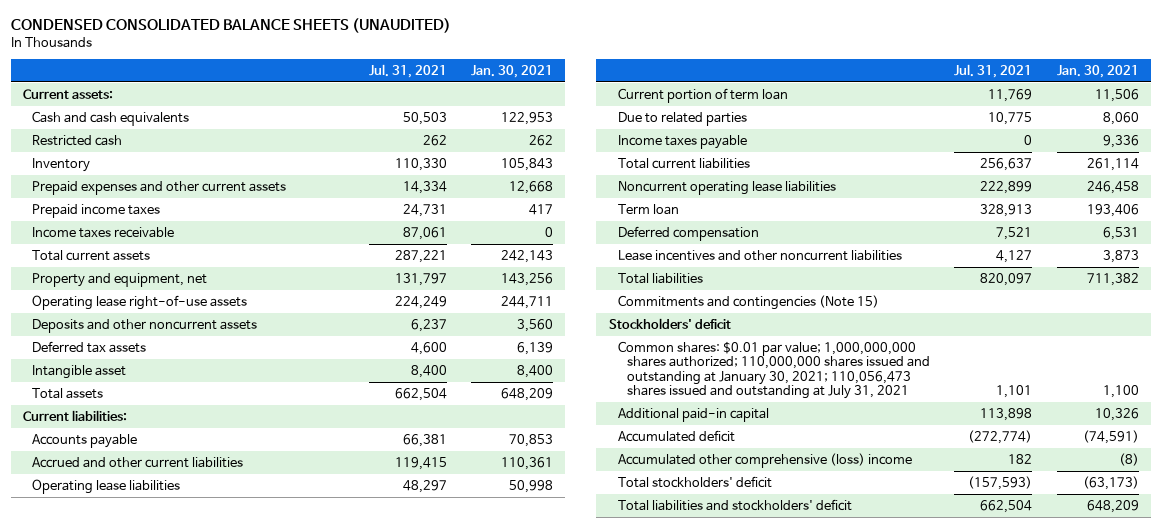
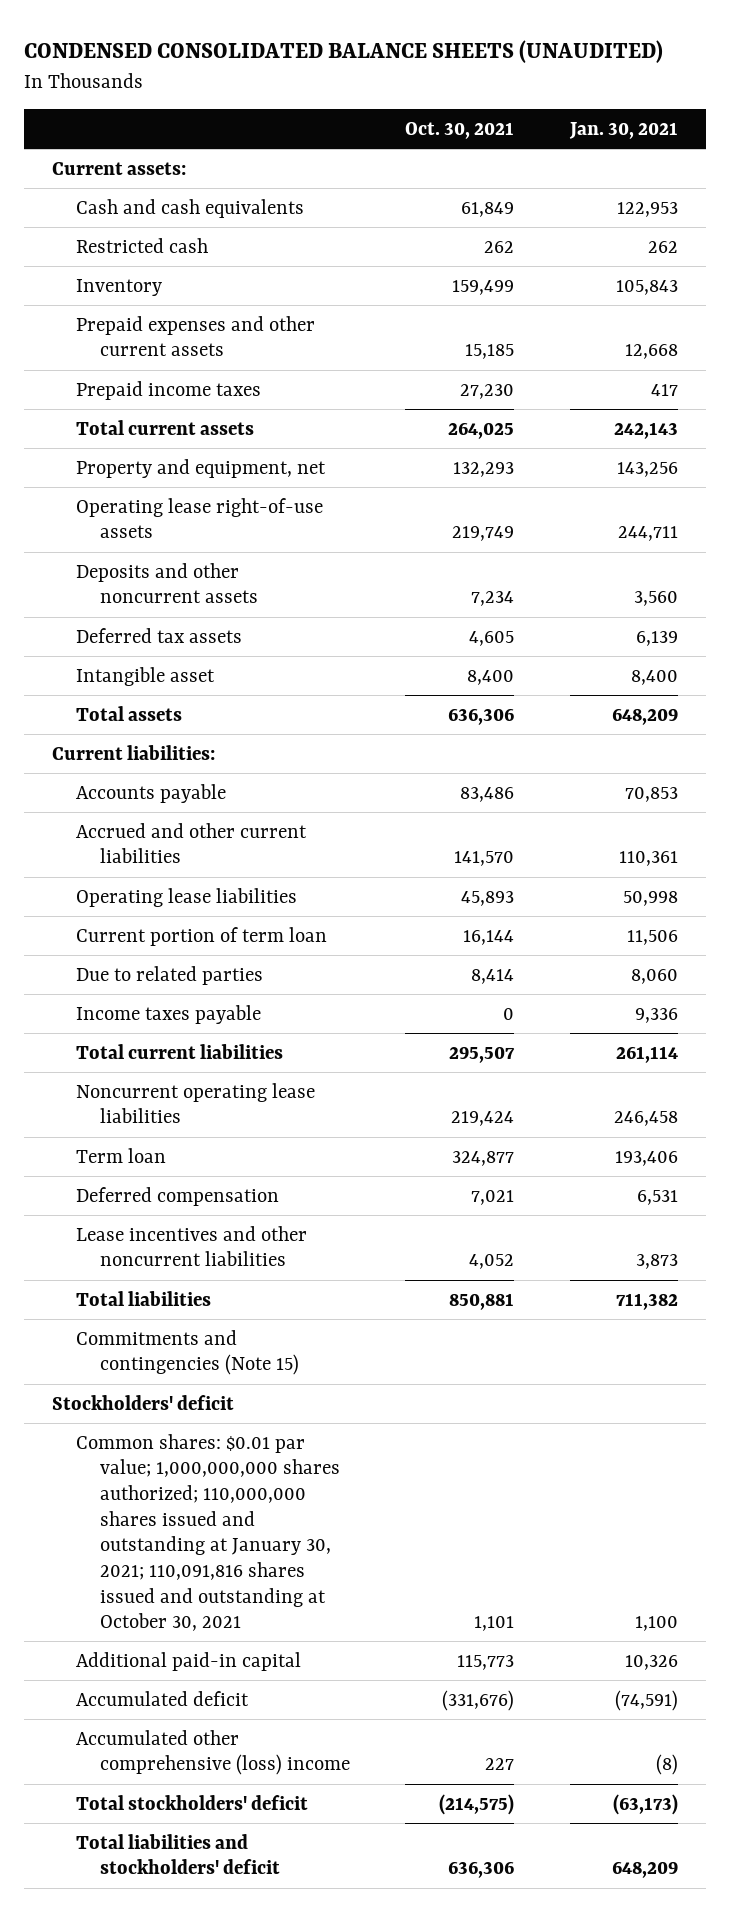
[368,64,447,79] Jul. 31, 2021 -> none
none -> [405,122,515,140] Oct. 30, 2021
[32,226,175,238] Income taxes receivable -> none
[617,340,930,399] Common shares: $0.01 par value; 1,000,000,000 shares authorized; 110,000,000 shares issued and outstanding at January 30, 2021; 110,056,473 shares issued and outstanding at July 31, 2021 -> [75,1433,340,1632] Common shares: $0.01 par value; 1,000,000,000 shares authorized; 110,000,000 shares issued and outstanding at January 30, 2021; 110,091,816 shares issued and outstanding at October 30, 2021

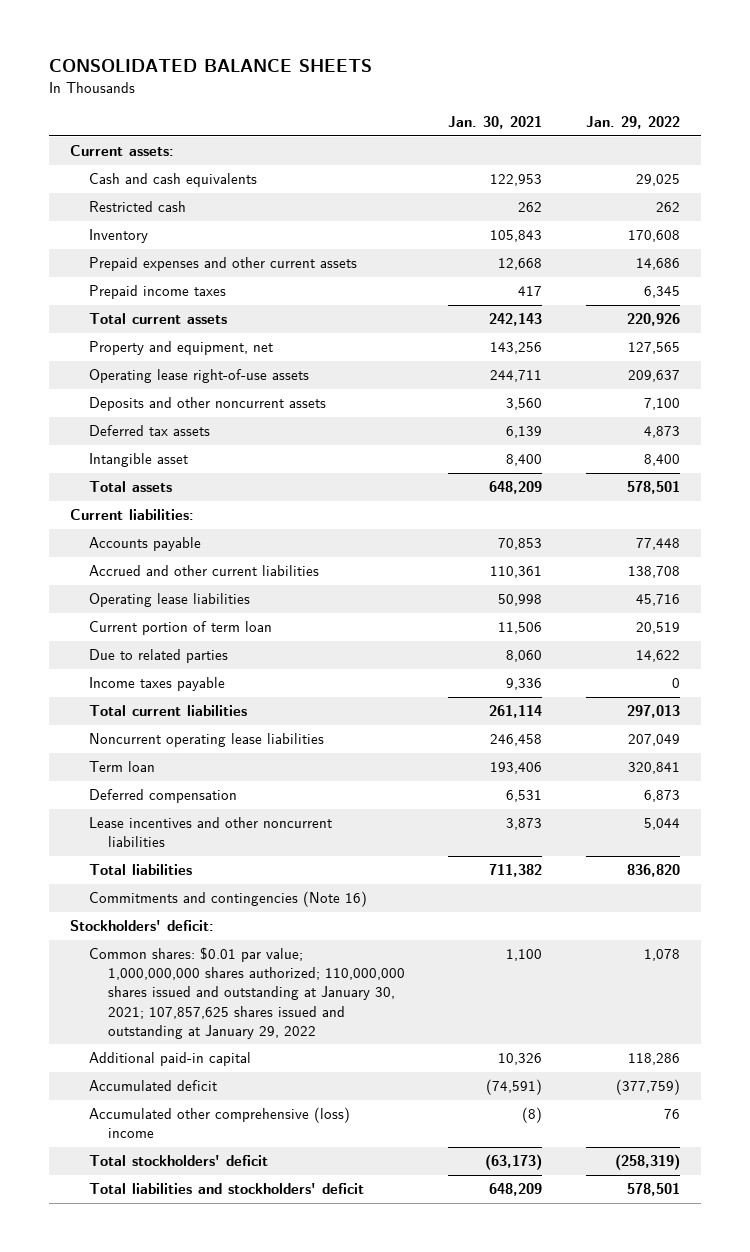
[24,40,664,64] CONDENSED CONSOLIDATED BALANCE SHEETS (UNAUDITED) -> [48,59,372,73] CONSOLIDATED BALANCE SHEETS
[405,122,515,140] Oct. 30, 2021 -> none
none -> [585,116,680,130] Jan. 29, 2022
[75,1329,299,1376] Commitments and contingencies (Note 15) -> [89,891,368,908] Commitments and contingencies (Note 16)
[51,1394,234,1410] Stockholders' deficit -> [70,920,215,932] Stockholders' deficit:
[75,1433,340,1632] Common shares: $0.01 par value; 1,000,000,000 shares authorized; 110,000,000 shares issued and outstanding at January 30, 2021; 110,091,816 shares issued and outstanding at October 30, 2021 -> [89,947,406,1039] Common shares: $0.01 par value; 1,000,000,000 shares authorized; 110,000,000 shares issued and outstanding at January 30, 2021; 107,857,625 shares issued and outstanding at January 29, 2022

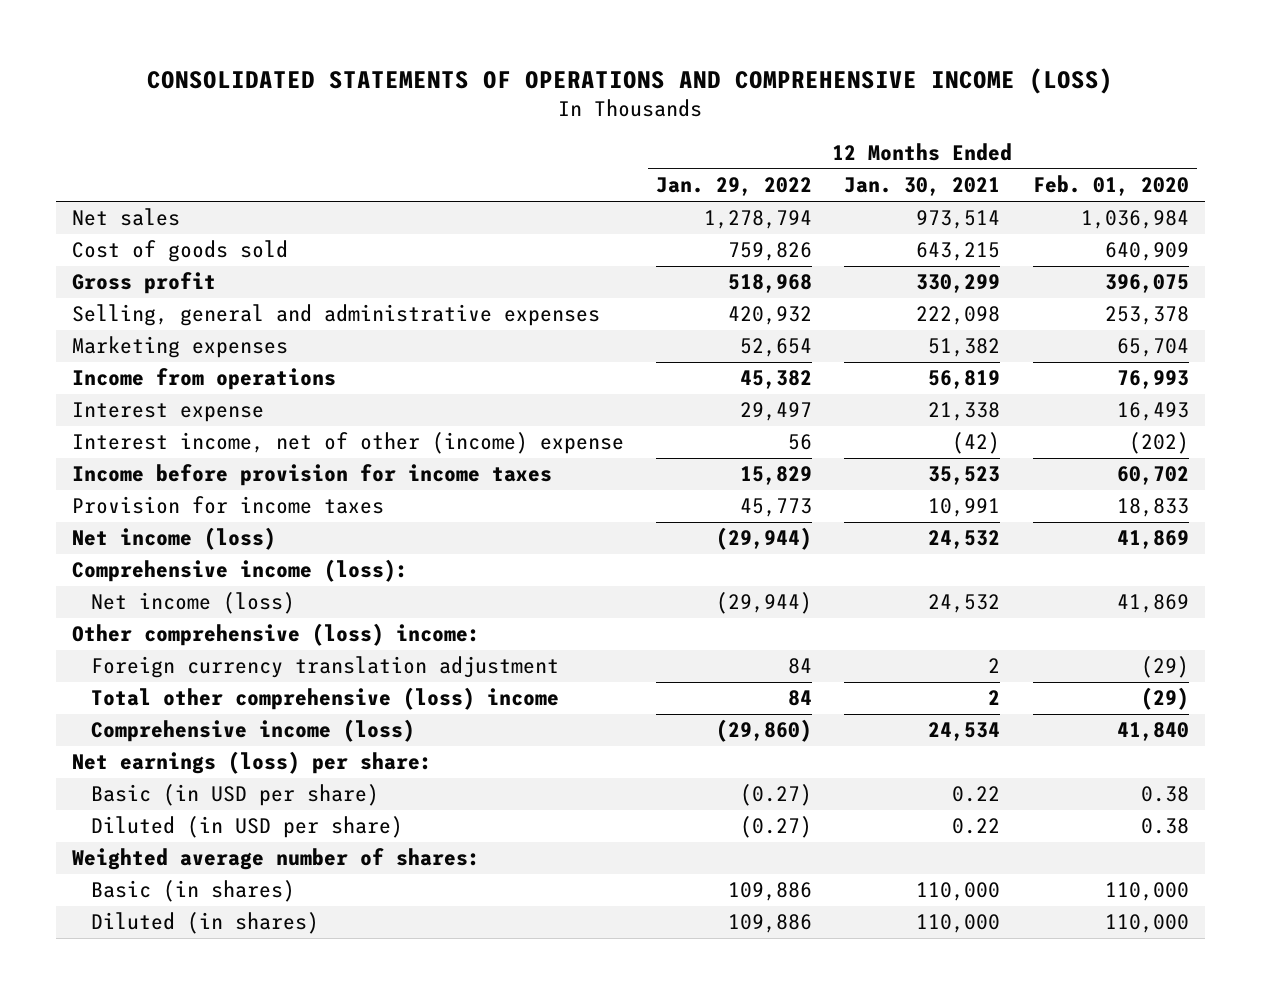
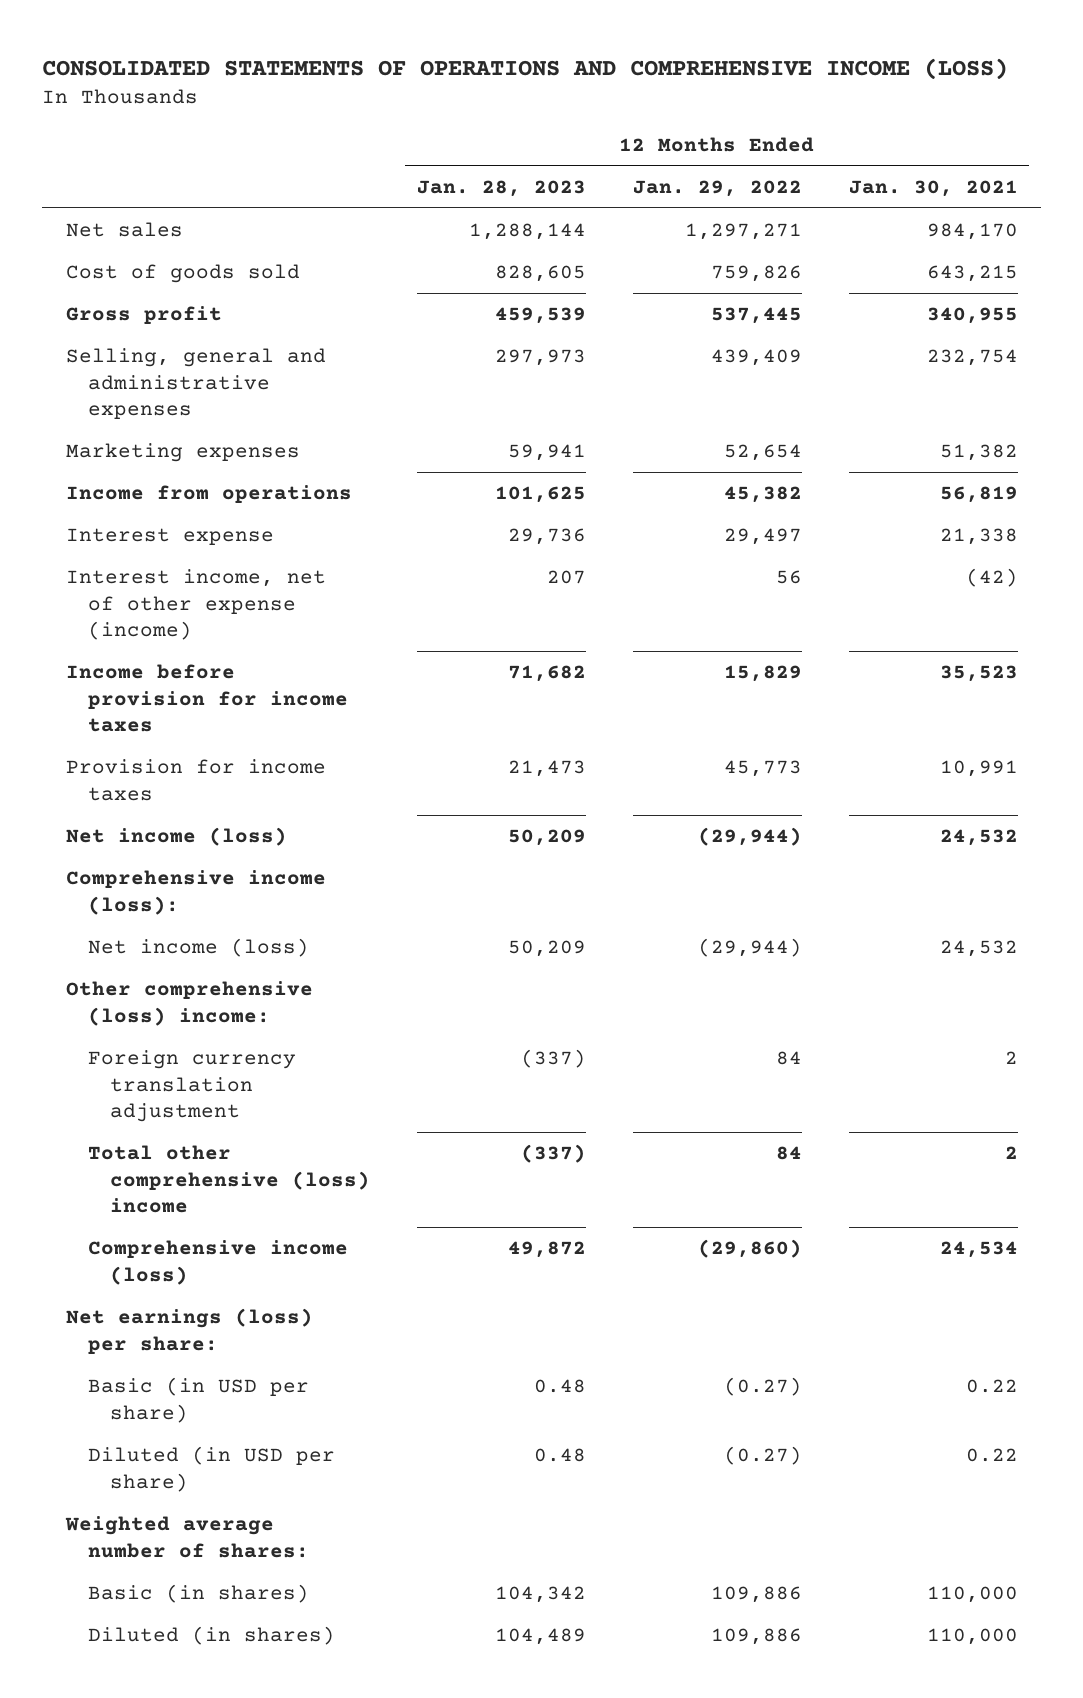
[1032,175,1189,197] Feb. 01, 2020 -> none
none -> [416,179,586,197] Jan. 28, 2023
[704,210,813,230] 1,278,794 -> [684,223,802,241] 1,297,271
[916,210,1001,230] 973,514 -> [926,223,1018,241] 984,170
[728,274,813,294] 518,968 -> [710,307,802,325] 537,445
[916,274,1001,294] 330,299 -> [926,307,1018,325] 340,955
[728,306,813,326] 420,932 -> [710,349,802,367] 439,409
[916,306,1001,326] 222,098 -> [926,349,1018,367] 232,754
[72,432,625,455] Interest income, net of other (income) expense -> [65,569,326,641] Interest income, net of other expense (income)

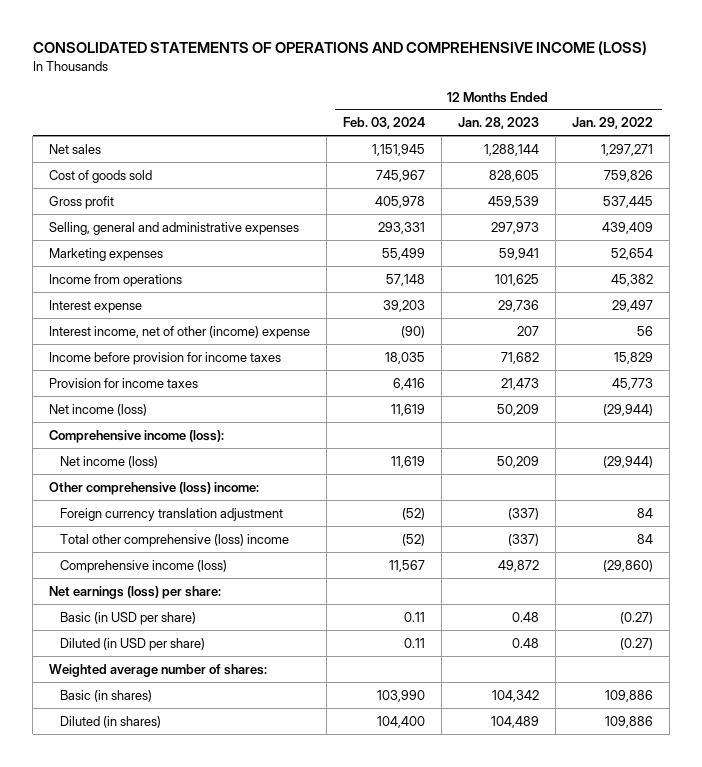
[848,179,1018,197] Jan. 30, 2021 -> none
none -> [343,117,426,130] Feb. 03, 2024
[65,569,326,641] Interest income, net of other expense (income) -> [49,325,311,339] Interest income, net of other (income) expense

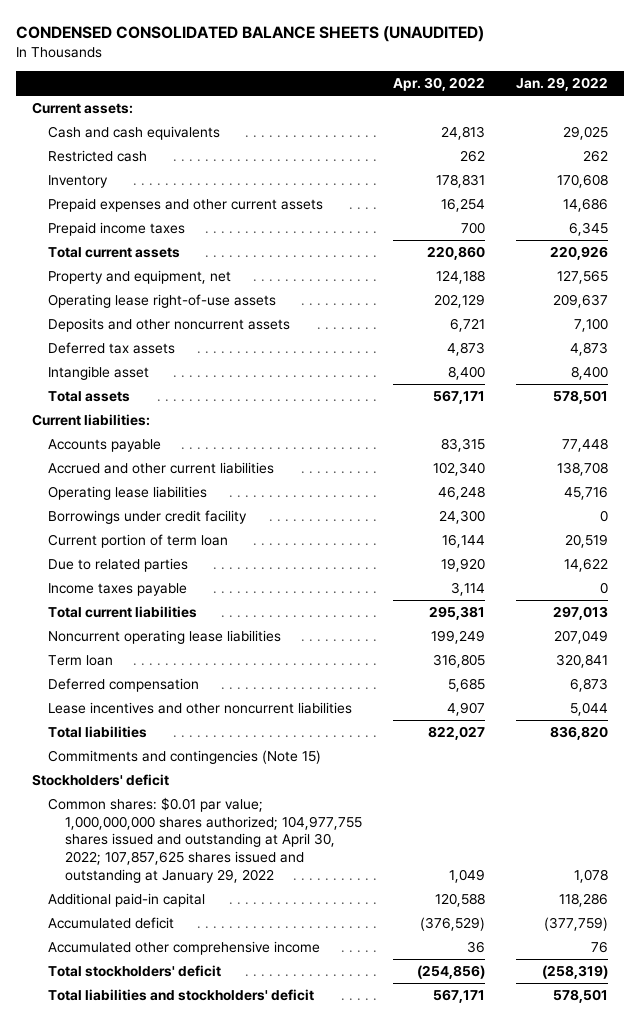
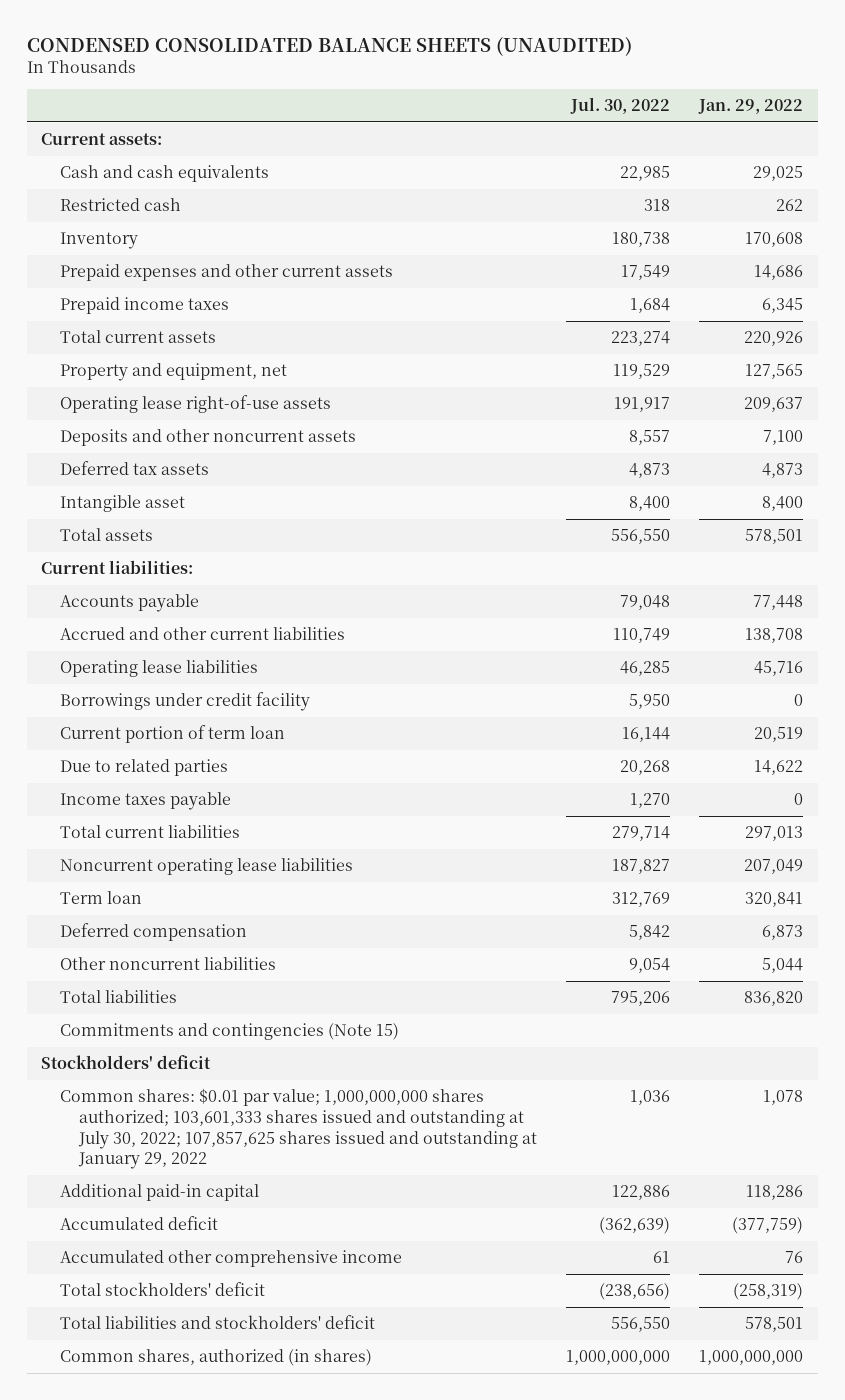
[392,77,485,92] Apr. 30, 2022 -> none
none -> [569,97,670,115] Jul. 30, 2022
[48,702,353,715] Lease incentives and other noncurrent liabilities -> [60,957,277,971] Other noncurrent liabilities
[48,797,362,883] Common shares: $0.01 par value; 1,000,000,000 shares authorized; 104,977,755 shares issued and outstanding at April 30, 2022; 107,857,625 shares issued and outstanding at January 29, 2022 -> [60,1088,537,1170] Common shares: $0.01 par value; 1,000,000,000 shares authorized; 103,601,333 shares issued and outstanding at July 30, 2022; 107,857,625 shares issued and outstanding at January 29, 2022
none -> [60,1349,373,1367] Common shares, authorized (in shares)

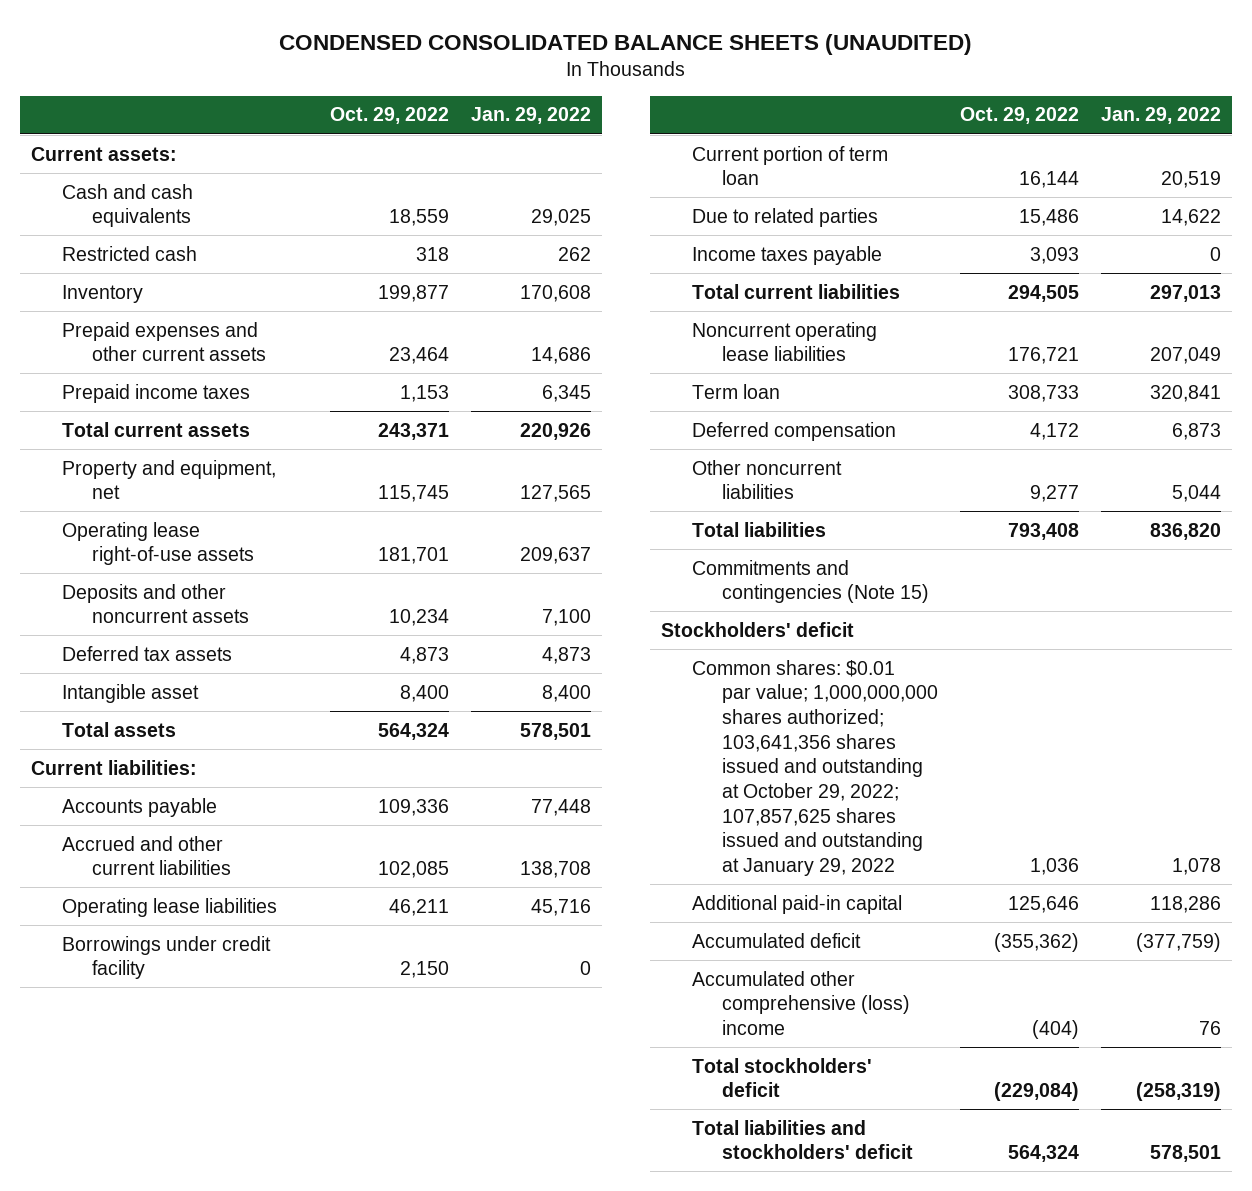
[569,97,670,115] Jul. 30, 2022 -> none
none -> [329,107,449,125] Oct. 29, 2022
[60,1088,537,1170] Common shares: $0.01 par value; 1,000,000,000 shares authorized; 103,601,333 shares issued and outstanding at July 30, 2022; 107,857,625 shares issued and outstanding at January 29, 2022 -> [691,659,938,876] Common shares: $0.01 par value; 1,000,000,000 shares authorized; 103,641,356 shares issued and outstanding at October 29, 2022; 107,857,625 shares issued and outstanding at January 29, 2022
[60,1250,403,1268] Accumulated other comprehensive income -> [691,970,910,1035] Accumulated other comprehensive (loss) income
[60,1349,373,1367] Common shares, authorized (in shares) -> none

